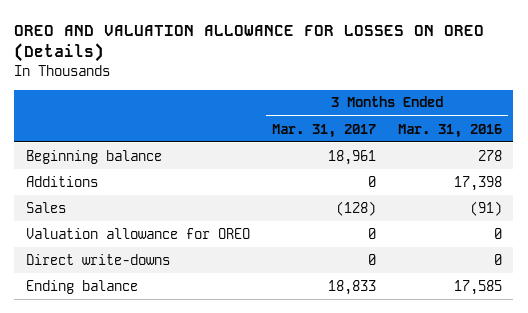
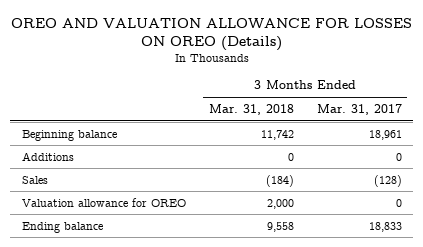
[398,123,503,138] Mar. 31, 2016 -> none
none -> [208,103,294,115] Mar. 31, 2018
[25,253,170,265] Direct write-downs -> none

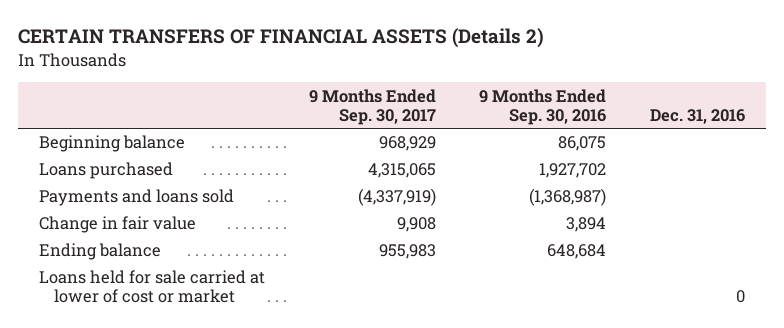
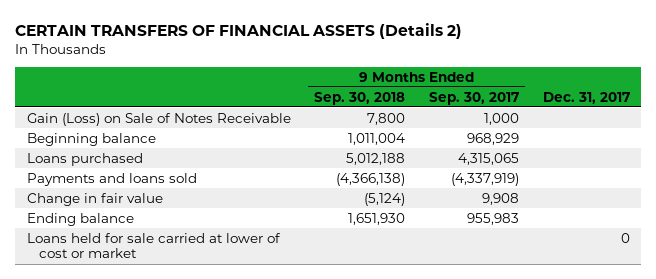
[479,88,607,125] 9 Months Ended Sep. 30, 2016 -> none
[649,108,745,124] Dec. 31, 2016 -> none
none -> [314,91,406,105] Sep. 30, 2018
none -> [542,91,630,104] Dec. 31, 2017
none -> [26,112,291,126] Gain (Loss) on Sale of Notes Receivable

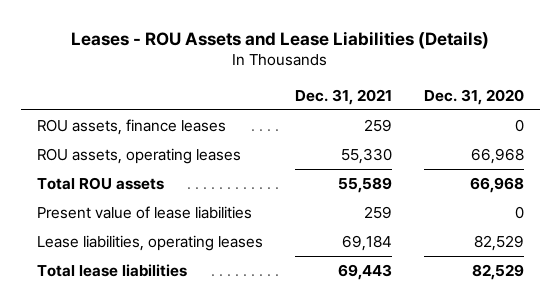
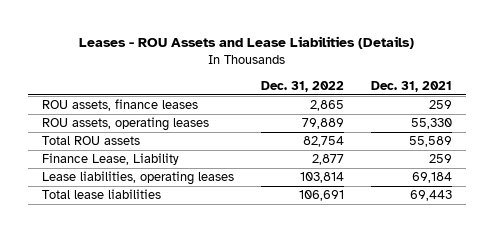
[423,88,524,105] Dec. 31, 2020 -> none
none -> [261,80,345,92] Dec. 31, 2022
[36,205,252,219] Present value of lease liabilities -> [41,153,179,166] Finance Lease, Liability

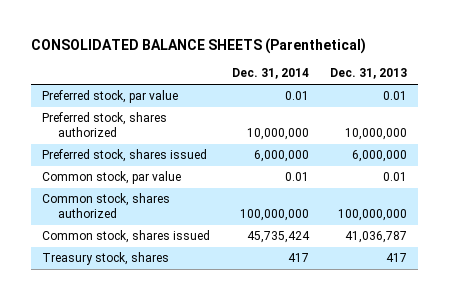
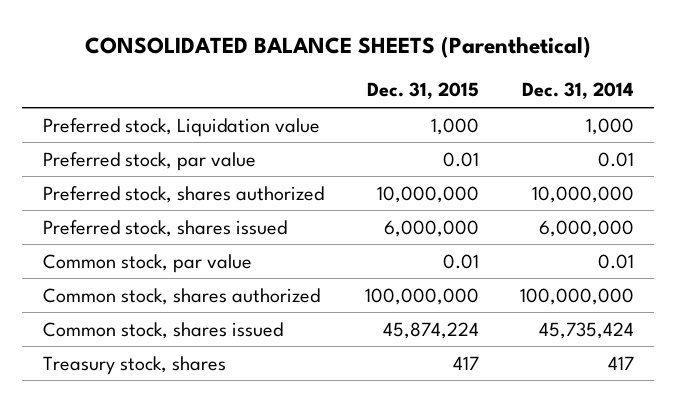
[330,68,408,80] Dec. 31, 2013 -> none
none -> [366,82,479,100] Dec. 31, 2015
none -> [42,117,320,137] Preferred stock, Liquidation value

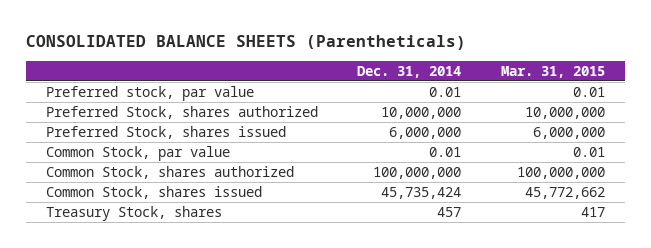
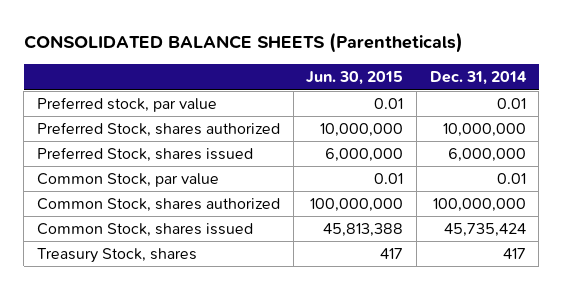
[501,65,606,78] Mar. 31, 2015 -> none
none -> [306,71,404,86] Jun. 30, 2015
[437,206,462,217] 457 -> [502,248,526,260] 417

